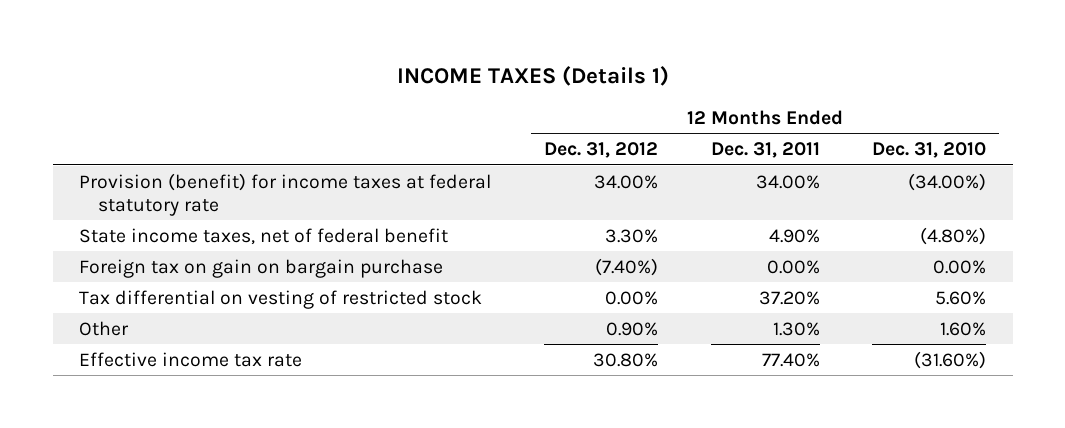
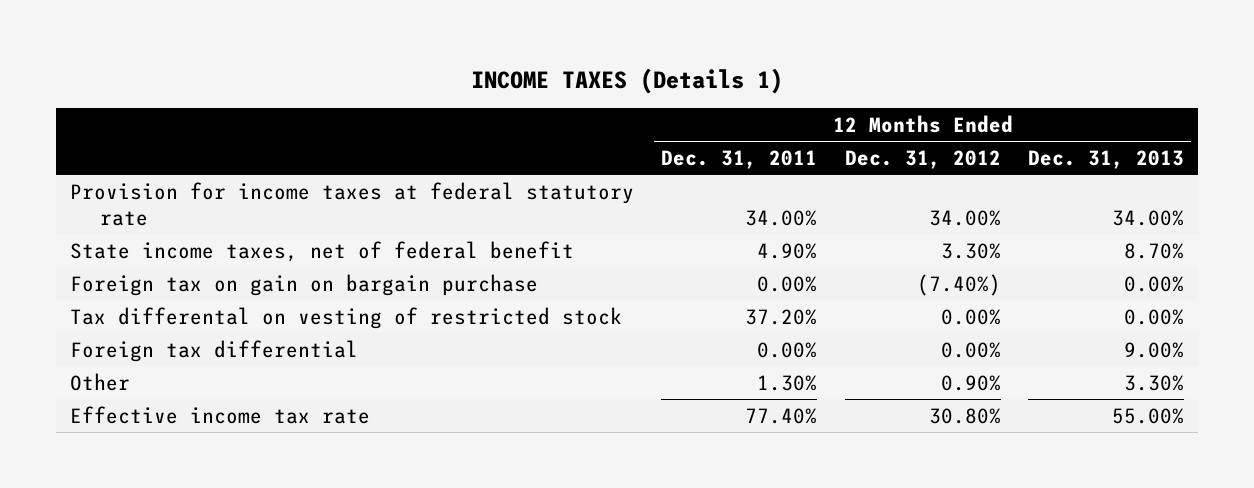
[872,142,987,159] Dec. 31, 2010 -> none
none -> [1028,149,1185,169] Dec. 31, 2013
[79,172,492,216] Provision (benefit) for income taxes at federal statutory rate -> [69,181,634,226] Provision for income taxes at federal statutory rate
[79,289,483,309] Tax differential on vesting of restricted stock -> [69,306,622,329] Tax differental on vesting of restricted stock
none -> [69,339,358,362] Foreign tax differential

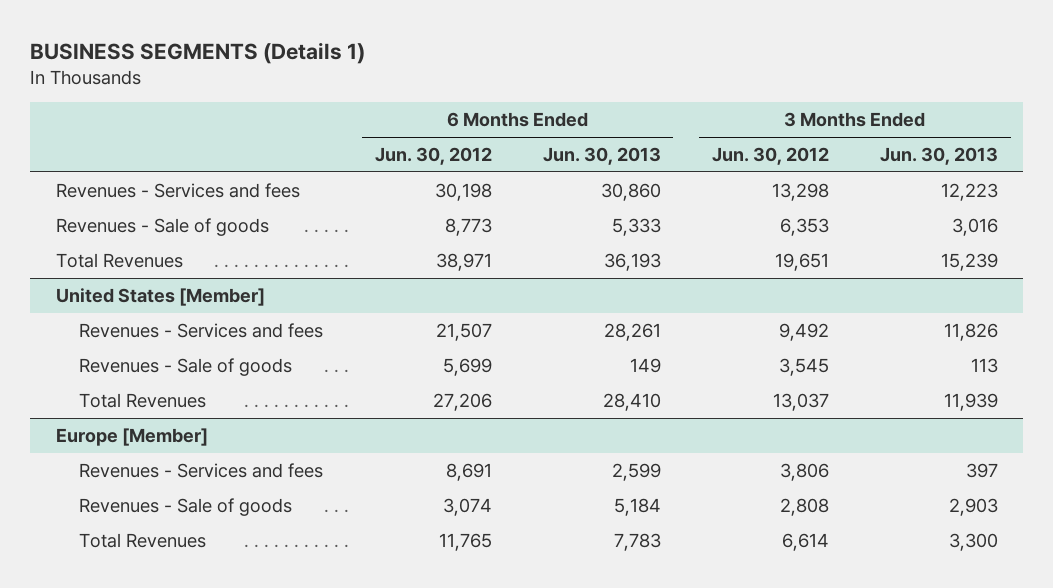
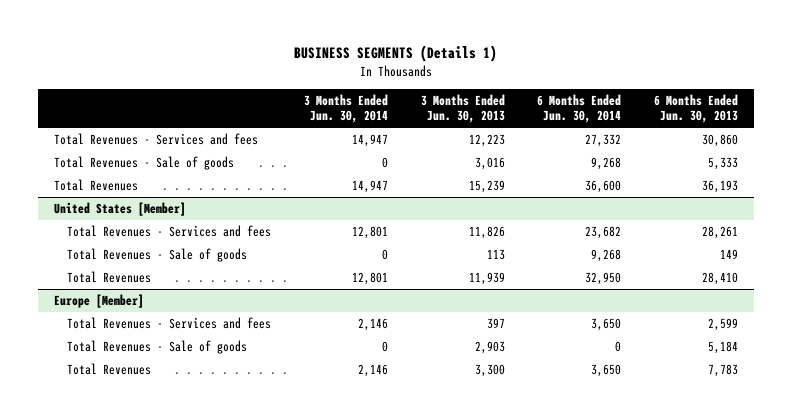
[374,146,492,165] Jun. 30, 2012 -> none
[711,146,829,165] Jun. 30, 2012 -> none
none -> [304,93,389,124] 3 Months Ended Jun. 30, 2014
none -> [537,93,622,124] 6 Months Ended Jun. 30, 2014
[55,182,300,198] Revenues - Services and fees -> [54,133,259,146] Total Revenues - Services and fees
[55,217,269,236] Revenues - Sale of goods -> [54,156,235,171] Total Revenues - Sale of goods
[79,322,324,338] Revenues - Services and fees -> [67,225,272,238] Total Revenues - Services and fees
[79,357,293,376] Revenues - Sale of goods -> [67,248,248,263] Total Revenues - Sale of goods
[79,462,324,478] Revenues - Services and fees -> [67,317,272,330] Total Revenues - Services and fees
[79,497,293,516] Revenues - Sale of goods -> [67,340,248,355] Total Revenues - Sale of goods

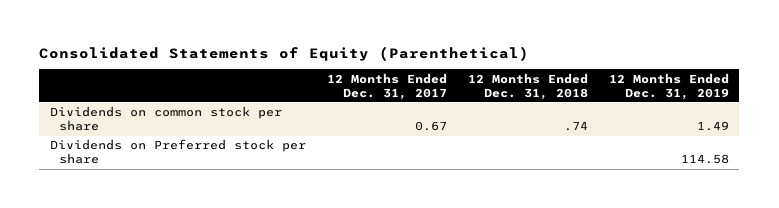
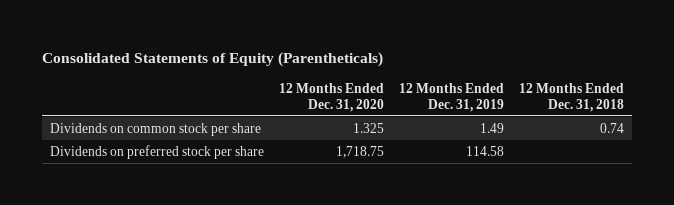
[39,45,530,61] Consolidated Statements of Equity (Parenthetical) -> [42,52,384,68] Consolidated Statements of Equity (Parentheticals)
[326,72,447,100] 12 Months Ended Dec. 31, 2017 -> none
none -> [278,82,384,112] 12 Months Ended Dec. 31, 2020
[563,121,588,132] .74 -> [600,122,625,133] 0.74
[49,139,306,165] Dividends on Preferred stock per share -> [49,144,264,159] Dividends on preferred stock per share

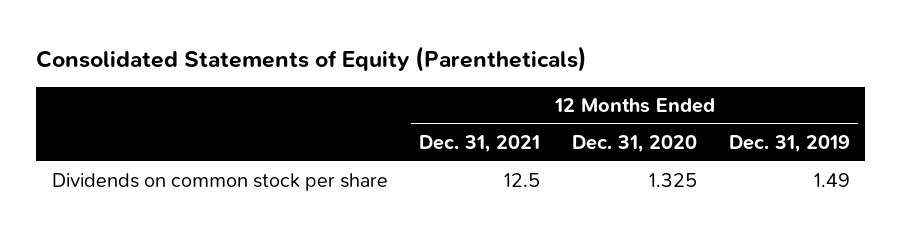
[519,82,625,112] 12 Months Ended Dec. 31, 2018 -> none
none -> [419,135,541,154] Dec. 31, 2021
[49,144,264,159] Dividends on preferred stock per share -> none

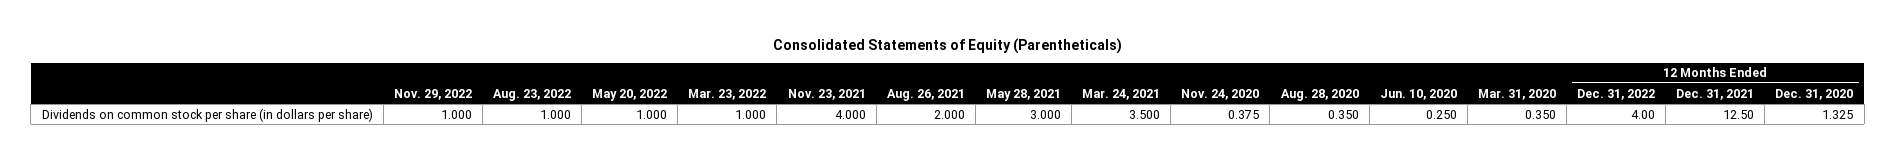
[728,135,850,154] Dec. 31, 2019 -> none
none -> [393,88,472,100] Nov. 29, 2022
none -> [492,88,571,101] Aug. 23, 2022
none -> [592,88,668,101] May 20, 2022
none -> [688,88,767,100] Mar. 23, 2022
none -> [787,88,866,100] Nov. 23, 2021
none -> [886,88,965,101] Aug. 26, 2021
none -> [985,88,1061,101] May 28, 2021
none -> [1082,88,1161,100] Mar. 24, 2021
none -> [1181,88,1260,100] Nov. 24, 2020
none -> [1280,88,1359,101] Aug. 28, 2020
none -> [1379,88,1457,100] Jun. 10, 2020
none -> [1477,88,1556,100] Mar. 31, 2020
none -> [1577,88,1656,100] Dec. 31, 2022
[51,173,388,192] Dividends on common stock per share -> [41,107,373,122] Dividends on common stock per share (in dollars per share)
[504,173,541,188] 12.5 -> [1723,109,1755,119] 12.50

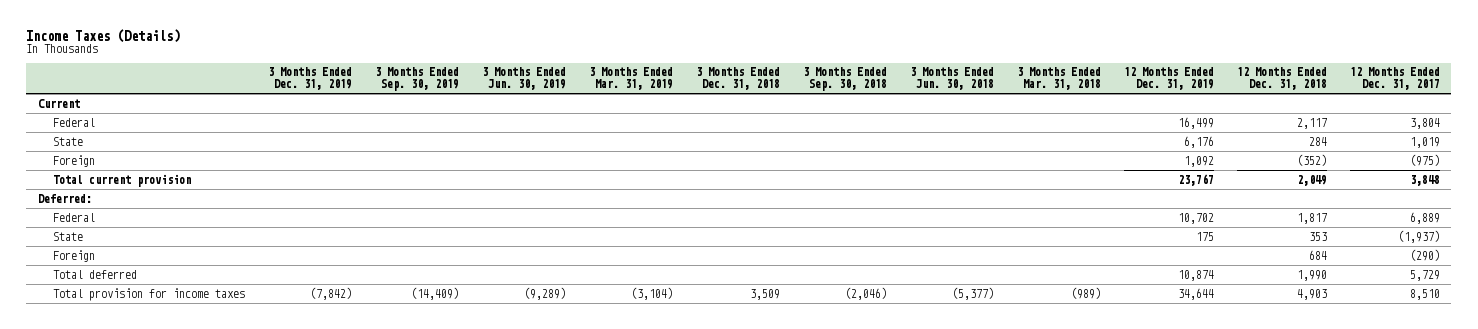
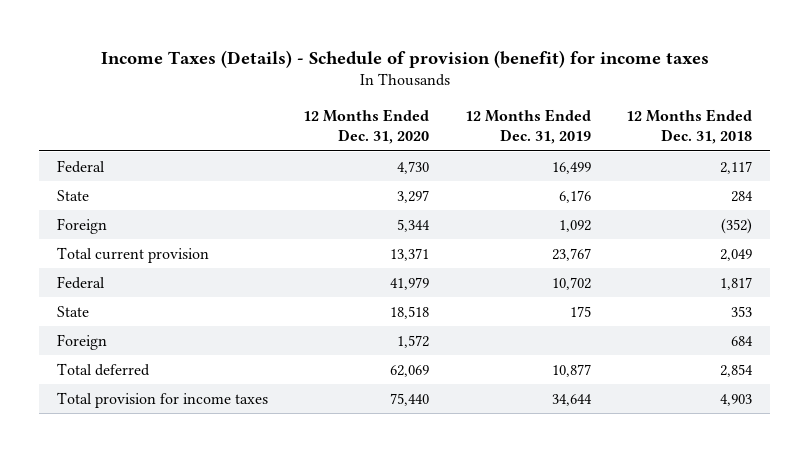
[26,28,181,43] Income Taxes (Details) -> [100,49,709,68] Income Taxes (Details) - Schedule of provision (benefit) for income taxes
[267,67,352,91] 3 Months Ended Dec. 31, 2019 -> none
[374,67,459,92] 3 Months Ended Sep. 30, 2019 -> none
[481,67,566,91] 3 Months Ended Jun. 30, 2019 -> none
[588,67,673,91] 3 Months Ended Mar. 31, 2019 -> none
[695,67,780,91] 3 Months Ended Dec. 31, 2018 -> none
[802,67,887,92] 3 Months Ended Sep. 30, 2018 -> none
[909,67,994,91] 3 Months Ended Jun. 30, 2018 -> none
[1016,67,1101,91] 3 Months Ended Mar. 31, 2018 -> none
[1349,67,1440,91] 12 Months Ended Dec. 31, 2017 -> none
none -> [303,109,430,145] 12 Months Ended Dec. 31, 2020
[37,98,80,108] Current -> none
[37,193,92,203] Deferred: -> none
[1177,269,1214,281] 10,874 -> [551,363,591,377] 10,877
[1296,269,1327,281] 1,990 -> [720,363,754,377] 2,854

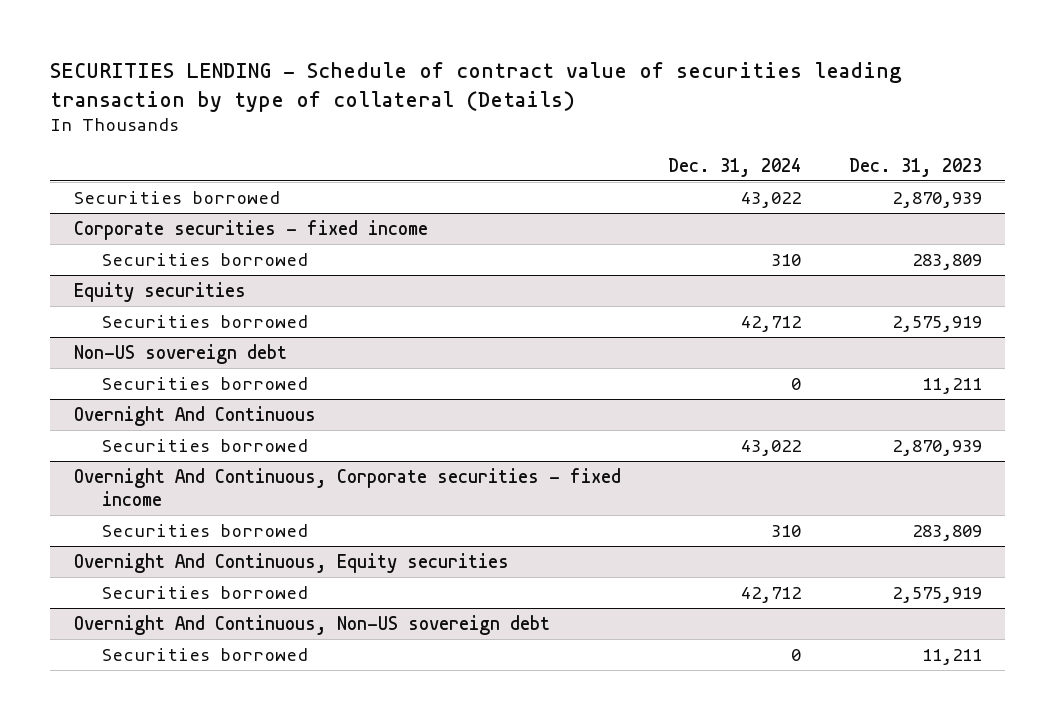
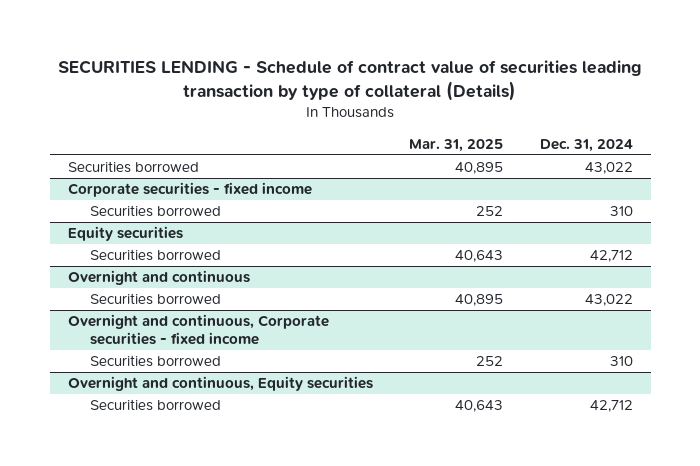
[848,157,982,177] Dec. 31, 2023 -> none
none -> [409,138,504,152] Mar. 31, 2025
[73,343,287,364] Non-US sovereign debt -> none
[102,376,309,390] Securities borrowed -> none
[73,405,316,426] Overnight And Continuous -> [67,270,250,286] Overnight and continuous
[73,467,621,506] Overnight And Continuous, Corporate securities - fixed income -> [67,314,329,346] Overnight and continuous, Corporate securities - fixed income
[73,552,509,573] Overnight And Continuous, Equity securities -> [67,376,373,392] Overnight and continuous, Equity securities
[73,614,550,635] Overnight And Continuous, Non-US sovereign debt -> none
[102,647,309,661] Securities borrowed -> none

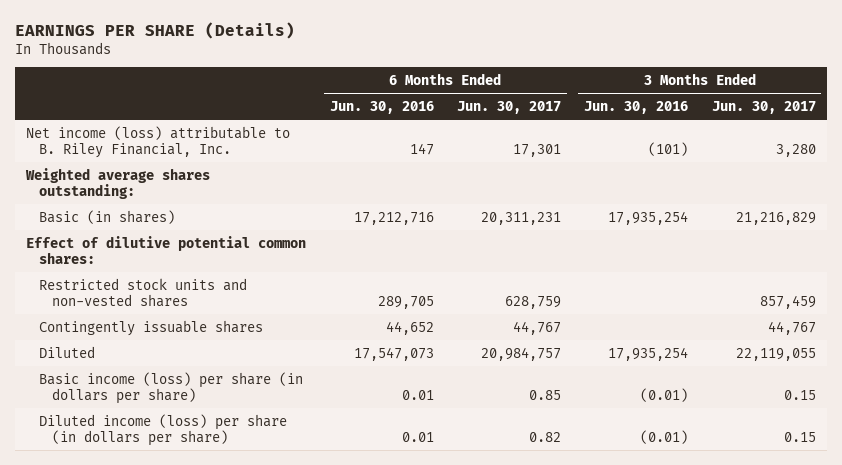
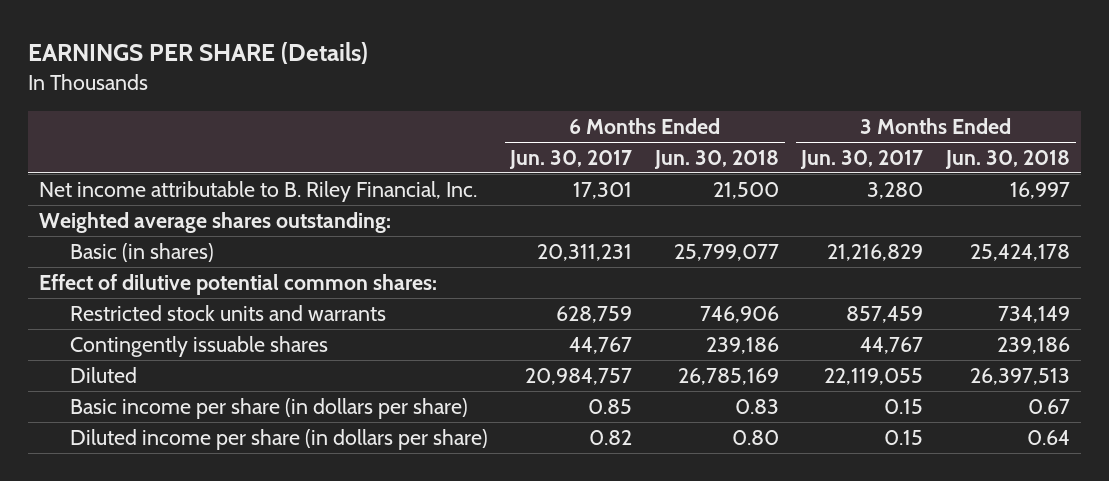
[329,101,434,115] Jun. 30, 2016 -> none
[584,101,689,115] Jun. 30, 2016 -> none
none -> [653,149,779,169] Jun. 30, 2018
none -> [945,149,1071,169] Jun. 30, 2018
[26,125,291,158] Net income (loss) attributable to B. Riley Financial, Inc. -> [39,180,478,202] Net income attributable to B. Riley Financial, Inc.
[38,277,247,307] Restricted stock units and non-vested shares -> [69,304,386,321] Restricted stock units and warrants
[38,371,303,404] Basic income (loss) per share (in dollars per share) -> [69,397,468,419] Basic income per share (in dollars per share)
[38,413,287,446] Diluted income (loss) per share (in dollars per share) -> [69,428,488,450] Diluted income per share (in dollars per share)

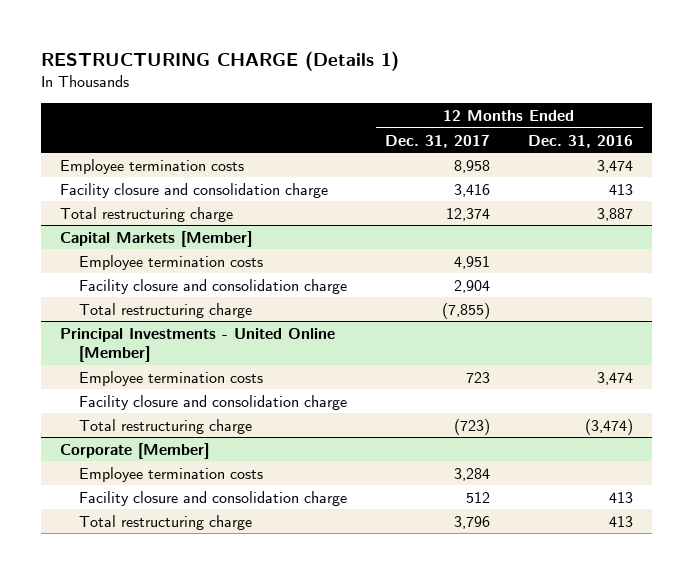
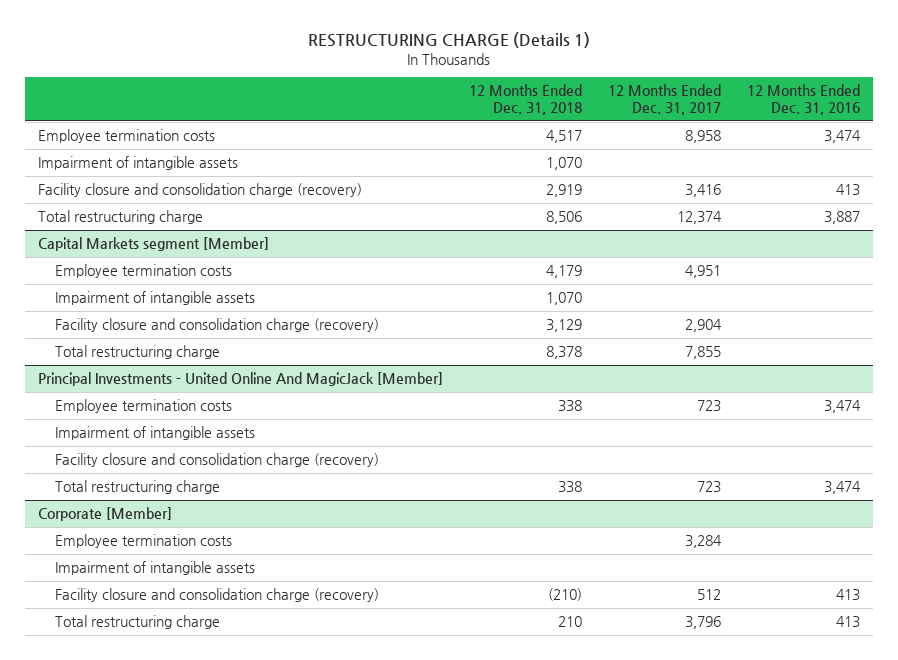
none -> [468,84,582,116] 12 Months Ended Dec. 31, 2018
none -> [37,155,238,170] Impairment of intangible assets
[60,182,329,198] Facility closure and consolidation charge -> [37,182,362,197] Facility closure and consolidation charge (recovery)
[60,230,253,247] Capital Markets [Member] -> [37,236,269,251] Capital Markets segment [Member]
none -> [55,290,256,305] Impairment of intangible assets
[79,278,348,294] Facility closure and consolidation charge -> [55,317,380,332] Facility closure and consolidation charge (recovery)
[442,302,491,319] (7,855) -> [684,345,721,359] 7,855
[60,327,336,363] Principal Investments - United Online [Member] -> [37,371,443,386] Principal Investments - United Online And MagicJack [Member]
none -> [55,425,256,440] Impairment of intangible assets
[79,394,348,410] Facility closure and consolidation charge -> [55,452,380,467] Facility closure and consolidation charge (recovery)
[454,418,491,435] (723) -> [696,480,721,493] 723
[585,418,634,435] (3,474) -> [824,480,862,494] 3,474
none -> [55,560,256,575] Impairment of intangible assets
[79,490,348,506] Facility closure and consolidation charge -> [55,587,380,602] Facility closure and consolidation charge (recovery)

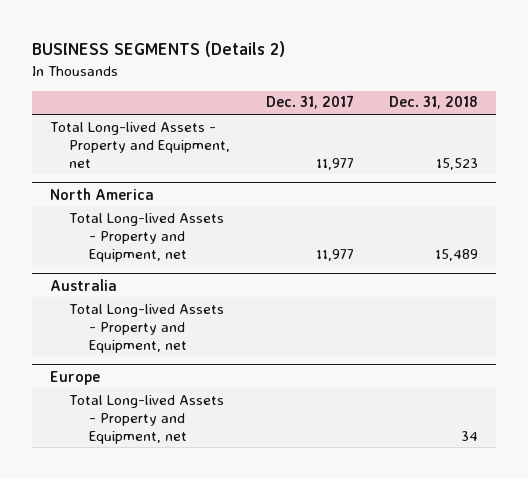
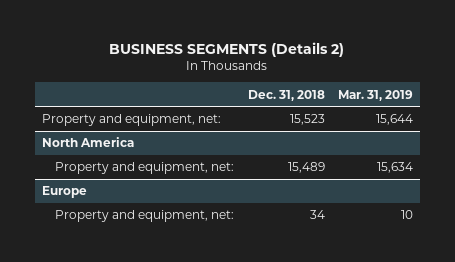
[265,95,354,110] Dec. 31, 2017 -> none
none -> [338,89,414,101] Mar. 31, 2019
[49,121,231,168] Total Long-lived Assets - Property and Equipment, net -> [41,114,221,127] Property and equipment, net:
[49,278,117,291] Australia -> none
[69,303,225,353] Total Long-lived Assets - Property and Equipment, net -> none
[69,212,225,262] Total Long-lived Assets - Property and Equipment, net -> [55,162,235,175] Property and equipment, net:
[69,394,225,444] Total Long-lived Assets - Property and Equipment, net -> [55,210,235,223] Property and equipment, net:

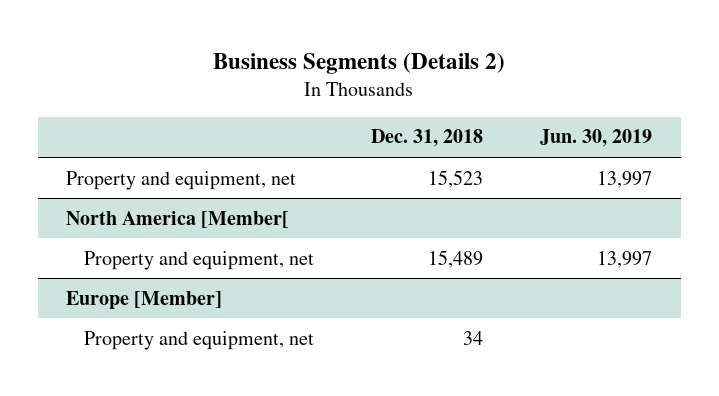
[109,41,345,57] BUSINESS SEGMENTS (Details 2) -> [213,53,506,75] Business Segments (Details 2)
[338,89,414,101] Mar. 31, 2019 -> none
none -> [540,129,653,148] Jun. 30, 2019
[41,114,221,127] Property and equipment, net: -> [66,170,297,190] Property and equipment, net
[41,137,134,148] North America -> [66,210,290,228] North America [Member[
[55,162,235,175] Property and equipment, net: -> [84,250,315,270] Property and equipment, net
[41,186,87,199] Europe -> [66,290,223,309] Europe [Member]
[55,210,235,223] Property and equipment, net: -> [84,330,315,350] Property and equipment, net

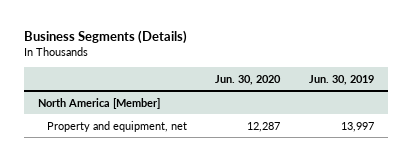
[213,53,506,75] Business Segments (Details 2) -> [23,30,187,45] Business Segments (Details)
[371,129,484,148] Dec. 31, 2018 -> none
none -> [215,74,282,85] Jun. 30, 2020
[66,170,297,190] Property and equipment, net -> none
[66,210,290,228] North America [Member[ -> [37,97,160,109] North America [Member]
[66,290,223,309] Europe [Member] -> none
[84,330,315,350] Property and equipment, net -> none

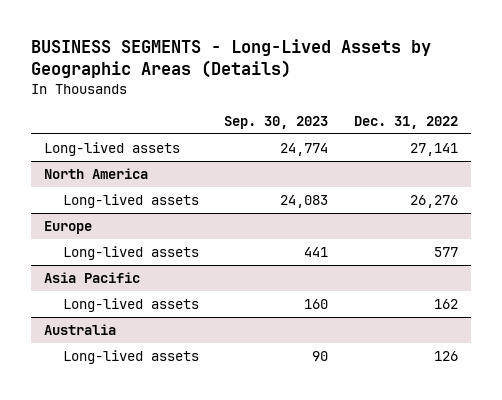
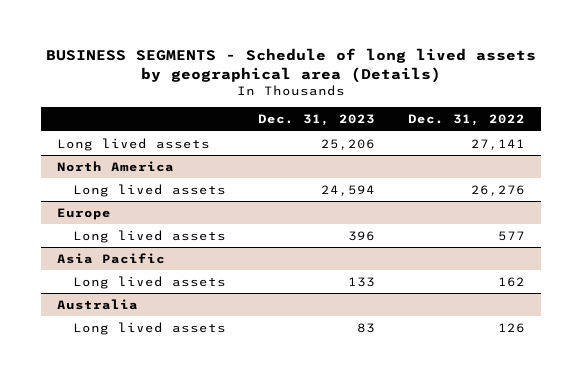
[30,38,431,78] BUSINESS SEGMENTS - Long-Lived Assets by Geographic Areas (Details) -> [45,47,536,83] BUSINESS SEGMENTS - Schedule of long lived assets by geographical area (Details)
[224,116,329,130] Sep. 30, 2023 -> none
none -> [258,114,376,127] Dec. 31, 2023
[43,142,180,157] Long-lived assets -> [56,137,210,151] Long lived assets
[62,194,199,209] Long-lived assets -> [72,183,226,197] Long lived assets
[62,246,199,261] Long-lived assets -> [72,229,226,243] Long lived assets
[62,298,199,313] Long-lived assets -> [72,275,226,289] Long lived assets
[62,350,199,365] Long-lived assets -> [72,321,226,335] Long lived assets

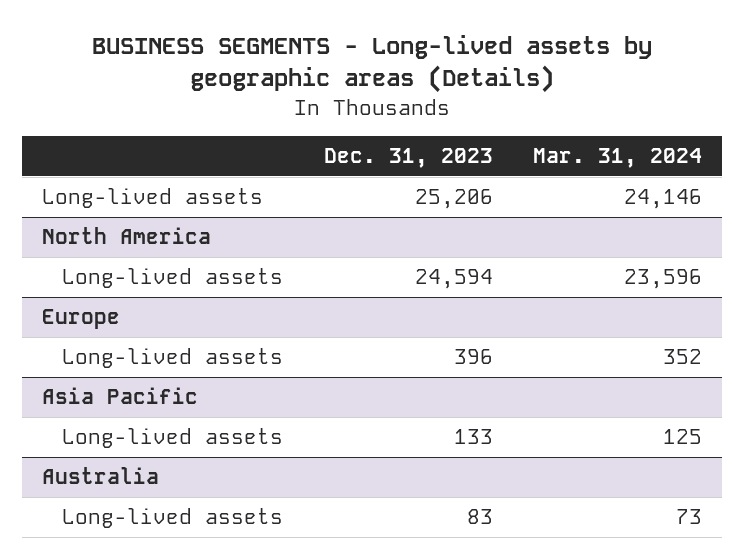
[45,47,536,83] BUSINESS SEGMENTS - Schedule of long lived assets by geographical area (Details) -> [91,34,652,94] BUSINESS SEGMENTS - Long-lived assets by geographic areas (Details)
[407,114,525,127] Dec. 31, 2022 -> none
none -> [532,148,702,169] Mar. 31, 2024
[56,137,210,151] Long lived assets -> [41,188,263,209] Long-lived assets
[72,183,226,197] Long lived assets -> [62,268,284,289] Long-lived assets
[72,229,226,243] Long lived assets -> [62,348,284,369] Long-lived assets
[72,275,226,289] Long lived assets -> [62,428,284,449] Long-lived assets
[72,321,226,335] Long lived assets -> [62,508,284,529] Long-lived assets

